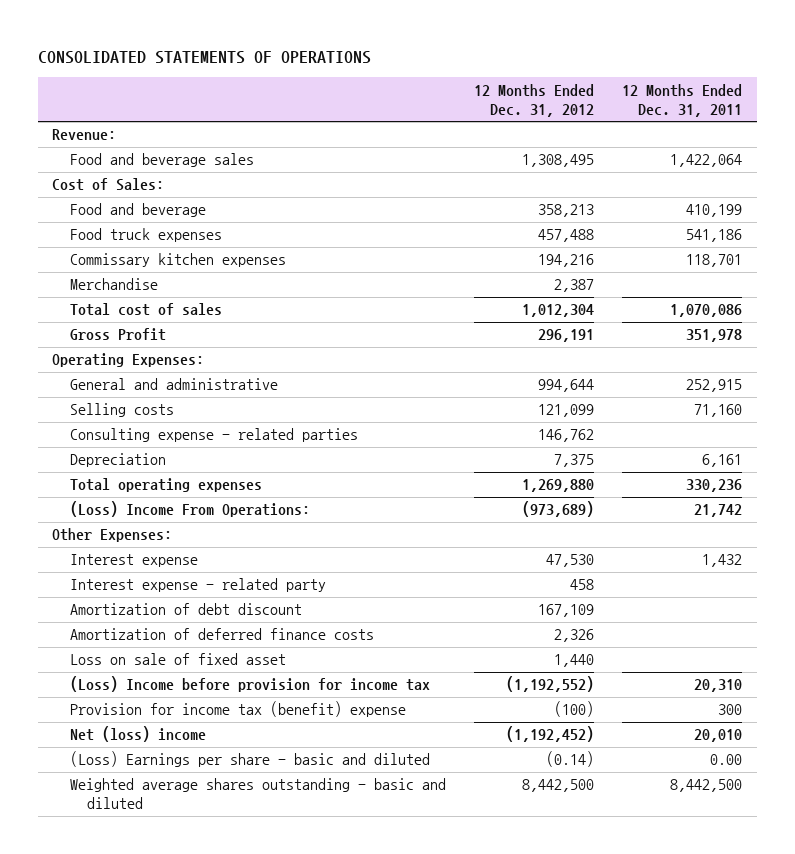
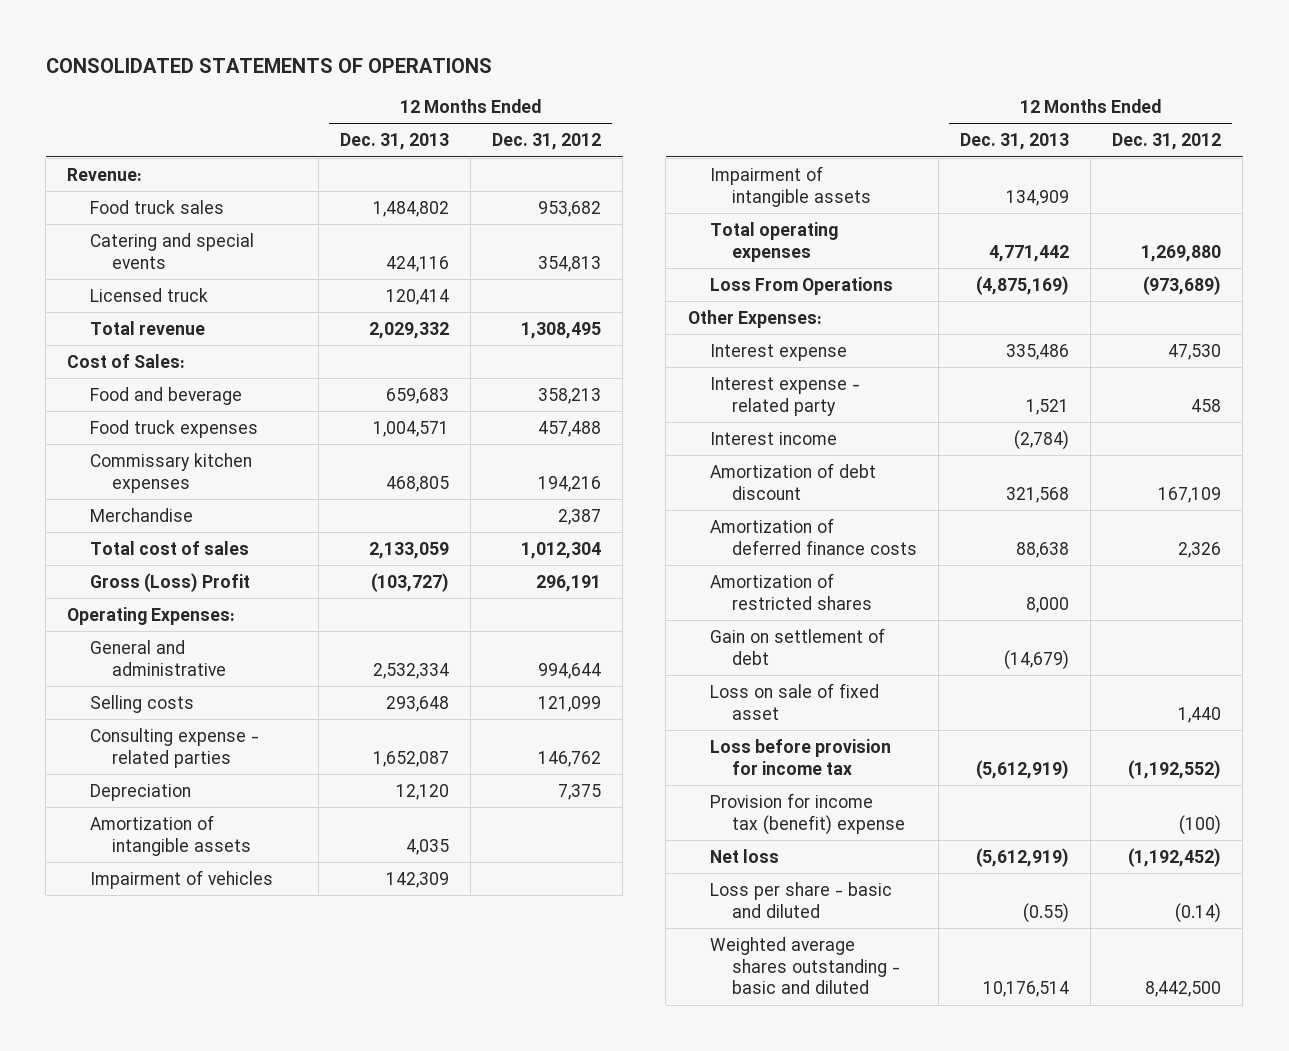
[622,83,743,117] 12 Months Ended Dec. 31, 2011 -> none
none -> [339,133,449,151] Dec. 31, 2013
none -> [89,199,224,214] Food truck sales
none -> [89,232,254,269] Catering and special events
none -> [89,287,208,302] Licensed truck
[69,153,254,168] Food and beverage sales -> [89,320,205,335] Total revenue
[69,328,166,342] Gross Profit -> [89,572,250,592] Gross (Loss) Profit
none -> [89,814,251,856] Amortization of intangible assets
none -> [89,869,273,889] Impairment of vehicles
none -> [709,165,871,207] Impairment of intangible assets
[69,501,310,518] (Loss) Income From Operations: -> [709,276,893,295] Loss From Operations
none -> [709,431,837,445] Interest income
none -> [709,572,872,610] Amortization of restricted shares
none -> [709,627,885,665] Gain on settlement of debt
[69,676,430,693] (Loss) Income before provision for income tax -> [709,738,891,775] Loss before provision for income tax
[69,726,206,743] Net (loss) income -> [709,848,779,863] Net loss
[69,751,430,768] (Loss) Earnings per share - basic and diluted -> [709,881,892,918] Loss per share - basic and diluted

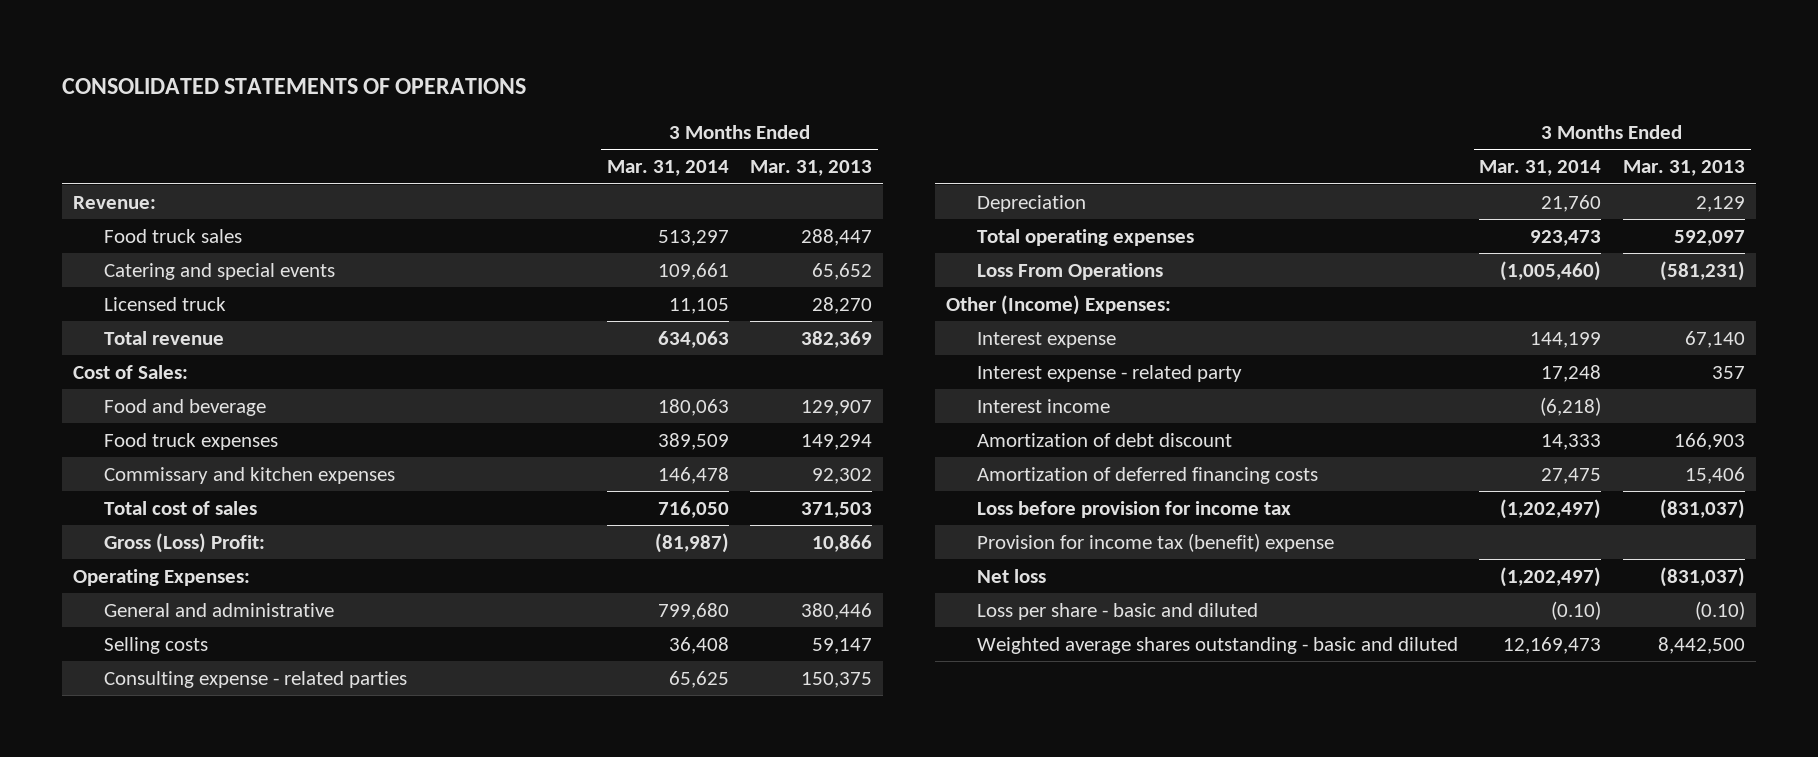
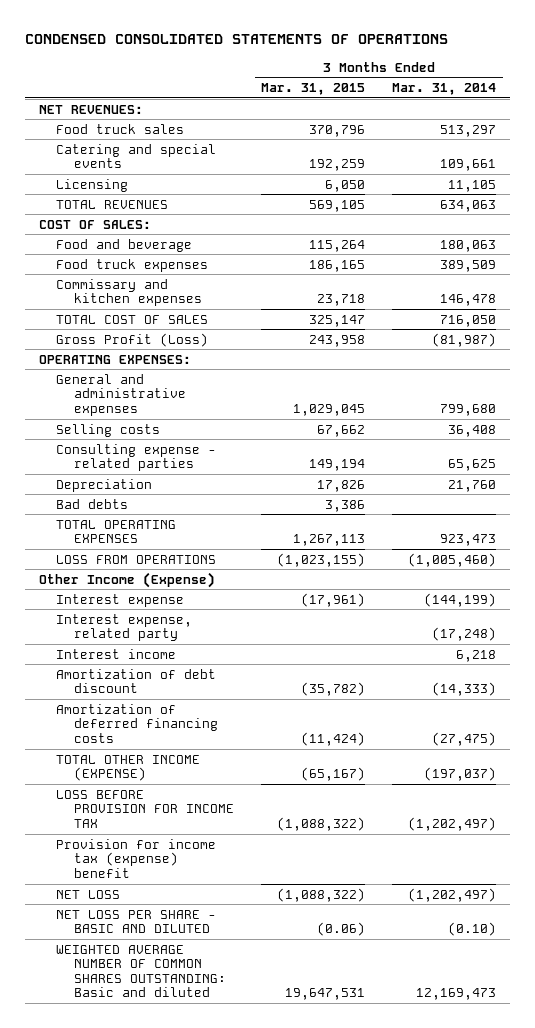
[62,78,527,95] CONSOLIDATED STATEMENTS OF OPERATIONS -> [25,34,449,45] CONDENSED CONSOLIDATED STATEMENTS OF OPERATIONS
[750,160,873,177] Mar. 31, 2013 -> none
none -> [261,82,366,95] Mar. 31, 2015
[73,195,157,209] Revenue: -> [38,104,143,114] NET REVENUES:
[103,296,226,311] Licensed truck -> [56,178,129,192] Licensing
[103,330,224,345] Total revenue -> [56,199,169,209] TOTAL REVENUES
[73,364,189,379] Cost of Sales: -> [38,219,151,229] COST OF SALES:
[103,500,257,515] Total cost of sales -> [56,314,209,324] TOTAL COST OF SALES
[103,532,265,553] Gross (Loss) Profit: -> [56,332,209,347] Gross Profit (Loss)
[73,568,251,586] Operating Expenses: -> [38,354,191,364] OPERATING EXPENSES:
[103,602,334,617] General and administrative -> [56,373,187,416] General and administrative expenses
none -> [56,498,129,509] Bad debts
[976,228,1194,246] Total operating expenses -> [56,519,177,544] TOTAL OPERATING EXPENSES
[976,262,1163,280] Loss From Operations -> [56,554,217,564] LOSS FROM OPERATIONS
[945,294,1171,315] Other (Income) Expenses: -> [38,571,215,588] Other Income (Expense)
[1530,331,1602,348] 144,199 -> [424,592,497,607] (144,199)
[976,364,1242,382] Interest expense - related party -> [56,613,193,642] Interest expense, related party
[1541,364,1602,382] 17,248 -> [432,627,497,642] (17,248)
[1540,396,1602,416] (6,218) -> [456,649,497,662] 6,218
[1541,433,1602,450] 14,333 -> [432,682,497,697] (14,333)
[1541,467,1602,484] 27,475 -> [432,731,497,746] (27,475)
none -> [56,754,201,782] TOTAL OTHER INCOME (EXPENSE)
[976,500,1291,518] Loss before provision for income tax -> [56,789,235,828] LOSS BEFORE PROVISION FOR INCOME TAX
[976,532,1334,552] Provision for income tax (benefit) expense -> [56,838,217,878] Provision for income tax (expense) benefit
[976,568,1046,583] Net loss -> [56,889,121,899] NET LOSS
[976,602,1258,620] Loss per share - basic and diluted -> [56,909,217,934] NET LOSS PER SHARE - BASIC AND DILUTED
[976,636,1458,654] Weighted average shares outstanding - basic and diluted -> [56,944,227,998] WEIGHTED AVERAGE NUMBER OF COMMON SHARES OUTSTANDING: Basic and diluted

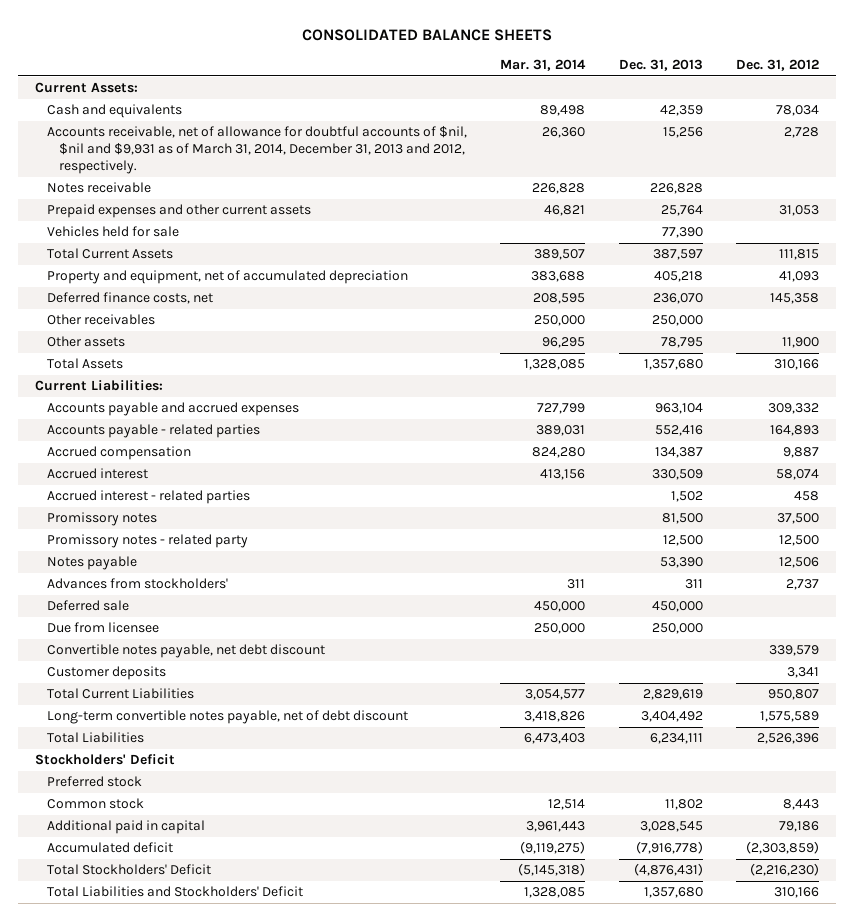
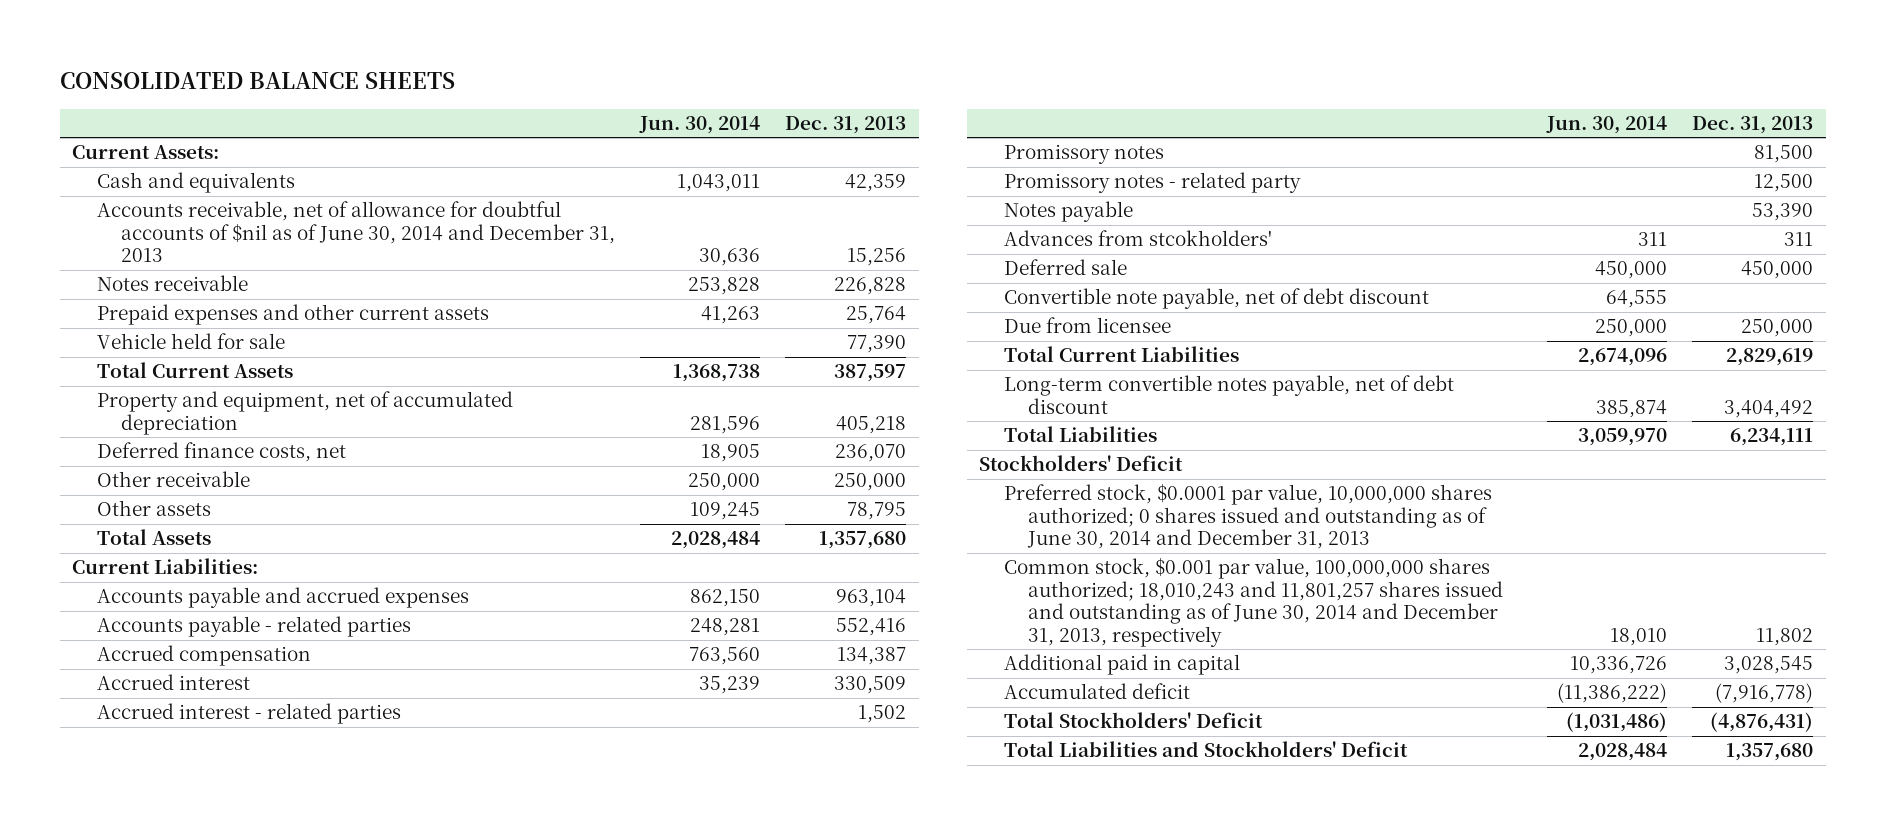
[500,59,587,72] Mar. 31, 2014 -> none
[736,59,820,72] Dec. 31, 2012 -> none
none -> [639,115,761,134] Jun. 30, 2014
[46,126,467,175] Accounts receivable, net of allowance for doubtful accounts of $nil, $nil and $9,931 as of March 31, 2014, December 31, 2013 and 2012, respectively. -> [96,201,616,263] Accounts receivable, net of allowance for doubtful accounts of $nil as of June 30, 2014 and December 31, 2013
[46,226,179,238] Vehicles held for sale -> [96,333,285,350] Vehicle held for sale
[46,314,155,326] Other receivables -> [96,471,250,488] Other receivable
[46,578,228,590] Advances from stockholders' -> [1003,230,1272,247] Advances from stcokholders'
none -> [1003,288,1429,310] Convertible note payable, net of debt discount
[46,644,325,659] Convertible notes payable, net debt discount -> none
[46,666,166,681] Customer deposits -> none
[46,776,142,788] Preferred stock -> [1003,484,1492,550] Preferred stock, $0.0001 par value, 10,000,000 shares authorized; 0 shares issued and outstanding as of June 30, 2014 and December 31, 2013
[46,798,144,810] Common stock -> [1003,558,1504,647] Common stock, $0.001 par value, 100,000,000 shares authorized; 18,010,243 and 11,801,257 shares issued and outstanding as of June 30, 2014 and December 31, 2013, respectively

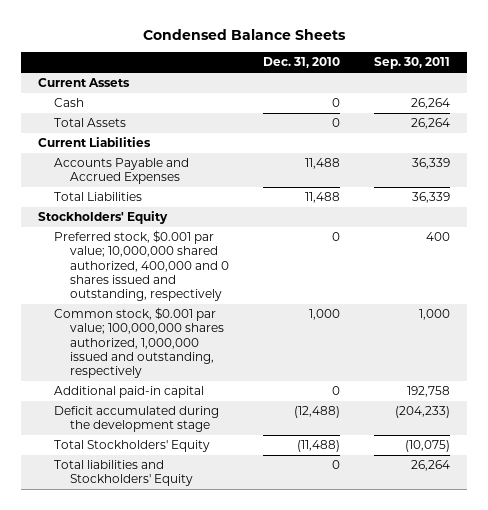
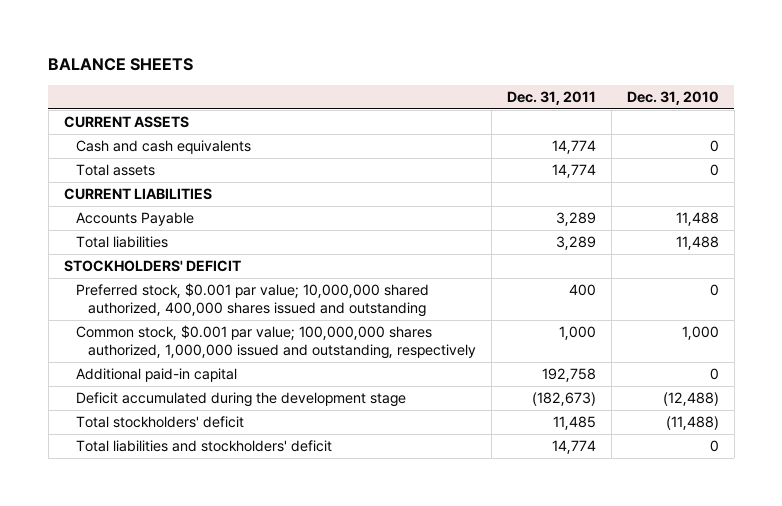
[143,28,347,40] Condensed Balance Sheets -> [48,58,194,72] BALANCE SHEETS
[373,57,450,70] Sep. 30, 2011 -> none
none -> [506,90,596,105] Dec. 31, 2011
[53,98,84,108] Cash -> none
[38,78,131,88] Current Assets -> [63,116,189,129] CURRENT ASSETS
none -> [75,140,251,155] Cash and cash equivalents
[53,118,126,128] Total Assets -> [75,164,155,177] Total assets
[38,137,152,148] Current Liabilities -> [63,188,212,201] CURRENT LIABILITIES
[53,158,189,185] Accounts Payable and Accrued Expenses -> [75,212,194,227] Accounts Payable
[53,192,142,202] Total Liabilities -> [75,236,168,249] Total liabilities
[38,211,169,225] Stockholders' Equity -> [63,260,241,273] STOCKHOLDERS' DEFICIT
[53,230,229,301] Preferred stock, $0.001 par value; 10,000,000 shared authorized, 400,000 and 0 shares issued and outstanding, respectively -> [75,283,429,317] Preferred stock, $0.001 par value; 10,000,000 shared authorized, 400,000 shares issued and outstanding
[53,440,210,453] Total Stockholders' Equity -> [75,416,244,429] Total stockholders' deficit
[53,460,193,487] Total liabilities and Stockholders' Equity -> [75,440,332,453] Total liabilities and stockholders' deficit

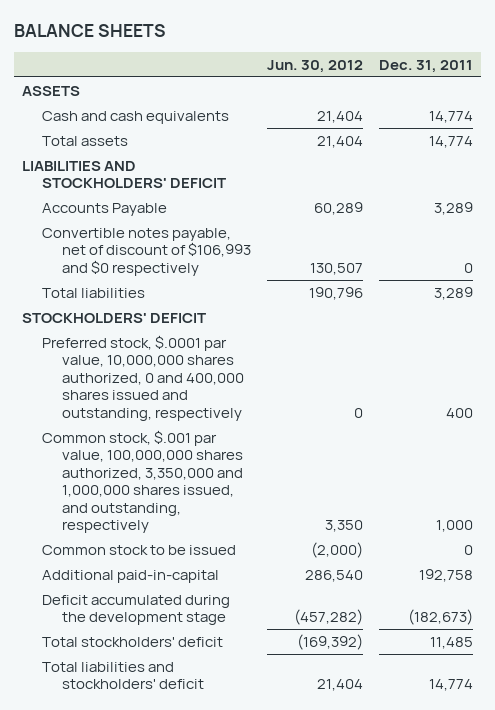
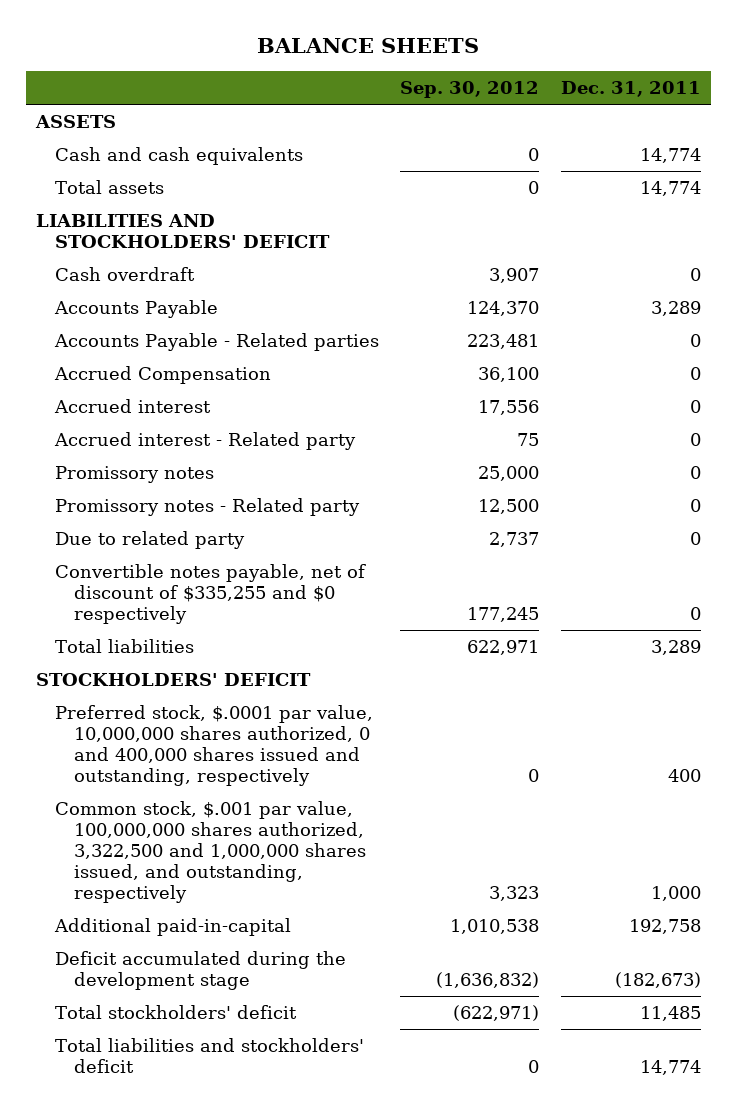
[266,59,363,73] Jun. 30, 2012 -> none
none -> [400,80,540,98] Sep. 30, 2012
none -> [54,267,195,282] Cash overdraft
none -> [53,333,379,352] Accounts Payable - Related parties
none -> [53,366,271,385] Accrued Compensation
none -> [53,399,211,414] Accrued interest
none -> [53,432,356,451] Accrued interest - Related party
none -> [54,466,214,484] Promissory notes
none -> [54,498,360,517] Promissory notes - Related party
none -> [54,531,245,550] Due to related party
[41,227,251,276] Convertible notes payable, net of discount of $106,993 and $0 respectively -> [54,564,366,625] Convertible notes payable, net of discount of $335,255 and $0 respectively
[41,544,236,555] Common stock to be issued -> none
[41,429,243,534] Common stock, $.001 par value, 100,000,000 shares authorized, 3,350,000 and 1,000,000 shares issued, and outstanding, respectively -> [54,801,366,904] Common stock, $.001 par value, 100,000,000 shares authorized, 3,322,500 and 1,000,000 shares issued, and outstanding, respectively

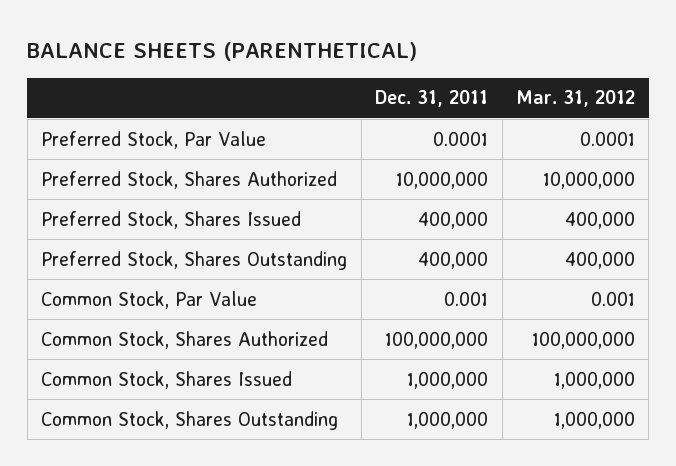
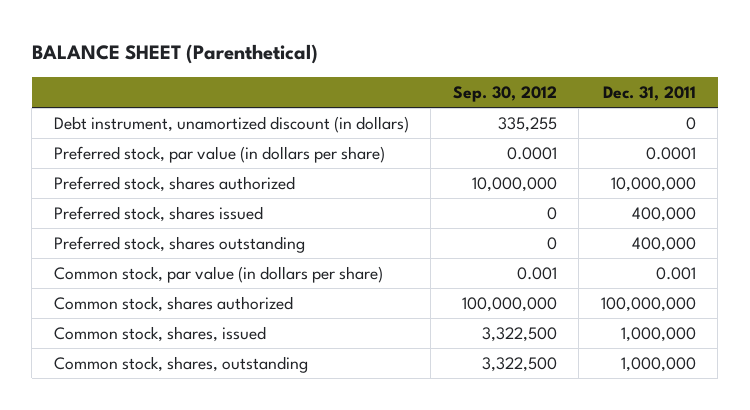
[27,42,418,62] BALANCE SHEETS (PARENTHETICAL) -> [31,44,318,65] BALANCE SHEET (Parenthetical)
[515,90,635,108] Mar. 31, 2012 -> none
none -> [452,85,557,102] Sep. 30, 2012
none -> [53,115,409,133] Debt instrument, unamortized discount (in dollars)
[41,130,267,149] Preferred Stock, Par Value -> [53,145,385,163] Preferred stock, par value (in dollars per share)
[41,170,338,189] Preferred Stock, Shares Authorized -> [53,175,295,192] Preferred stock, shares authorized
[41,210,302,229] Preferred Stock, Shares Issued -> [53,205,263,222] Preferred stock, shares issued
[41,250,348,270] Preferred Stock, Shares Outstanding -> [53,235,305,253] Preferred stock, shares outstanding
[41,290,258,309] Common Stock, Par Value -> [53,265,383,283] Common stock, par value (in dollars per share)
[41,330,329,349] Common Stock, Shares Authorized -> [53,295,293,312] Common stock, shares authorized
[41,370,293,389] Common Stock, Shares Issued -> [53,325,266,342] Common stock, shares, issued
[41,410,339,430] Common Stock, Shares Outstanding -> [53,355,308,373] Common stock, shares, outstanding

